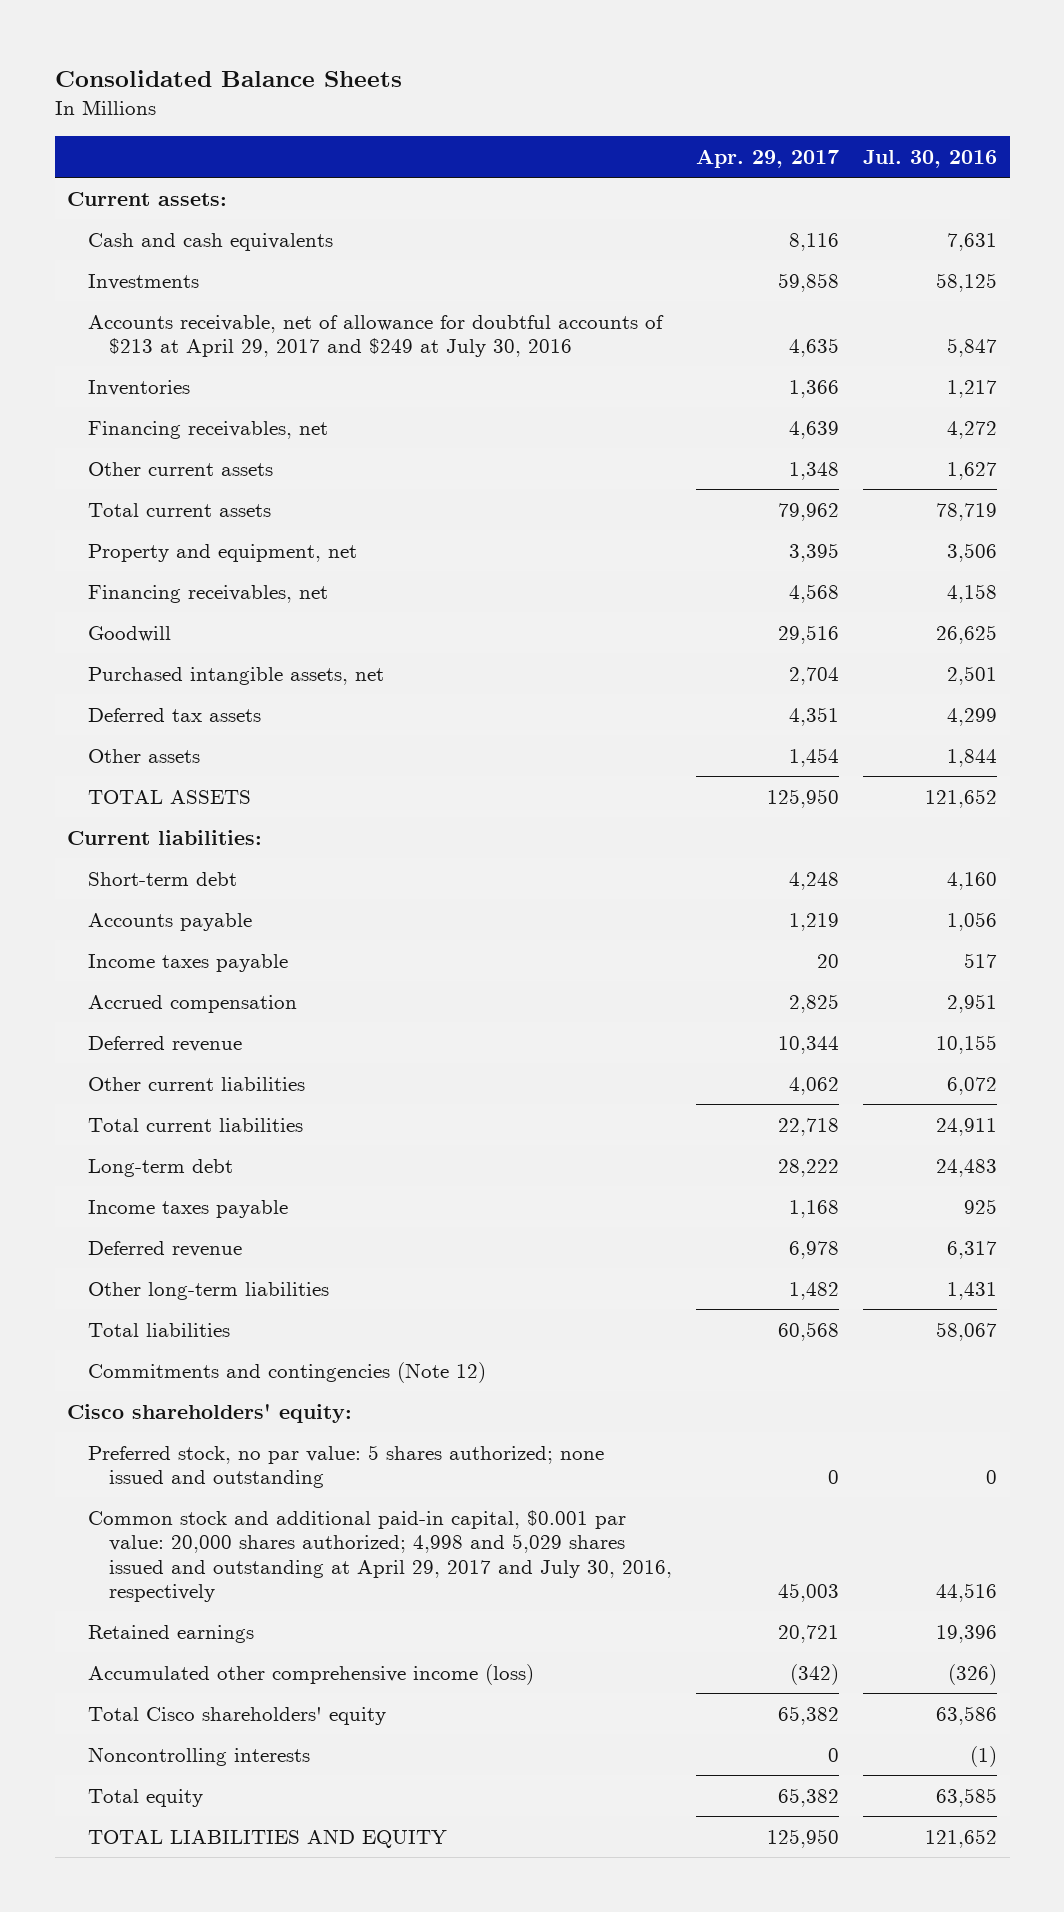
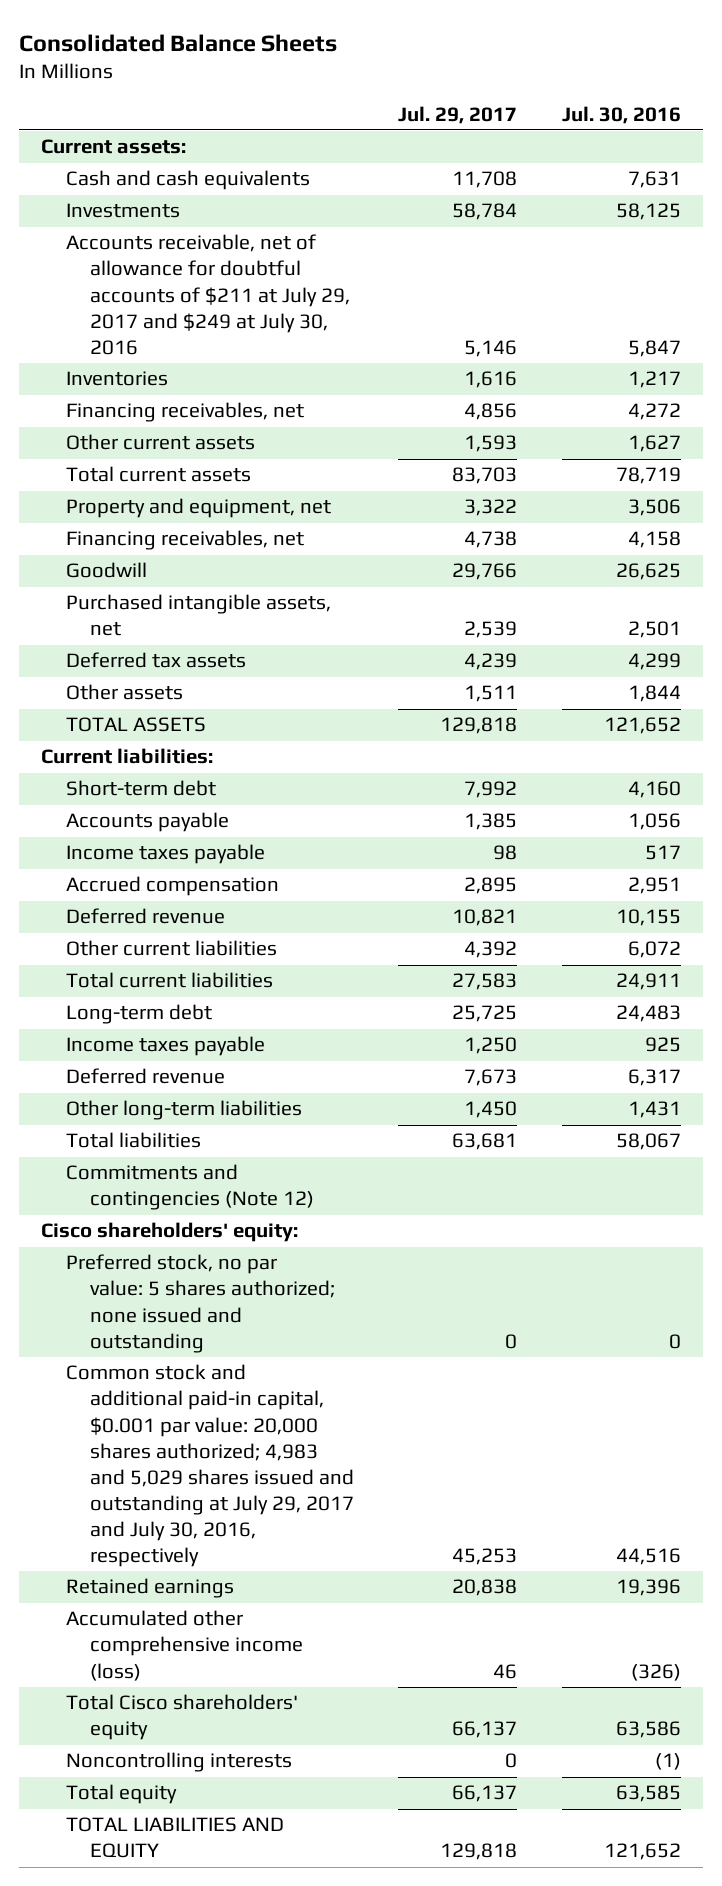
[696,148,840,168] Apr. 29, 2017 -> none
none -> [398,105,518,124] Jul. 29, 2017
[87,314,664,358] Accounts receivable, net of allowance for doubtful accounts of $213 at April 29, 2017 and $249 at July 30, 2016 -> [65,234,351,355] Accounts receivable, net of allowance for doubtful accounts of $211 at July 29, 2017 and $249 at July 30, 2016
[87,1509,672,1602] Common stock and additional paid-in capital, $0.001 par value: 20,000 shares authorized; 4,998 and 5,029 shares issued and outstanding at April 29, 2017 and July 30, 2016, respectively -> [65,1364,355,1567] Common stock and additional paid-in capital, $0.001 par value: 20,000 shares authorized; 4,983 and 5,029 shares issued and outstanding at July 29, 2017 and July 30, 2016, respectively

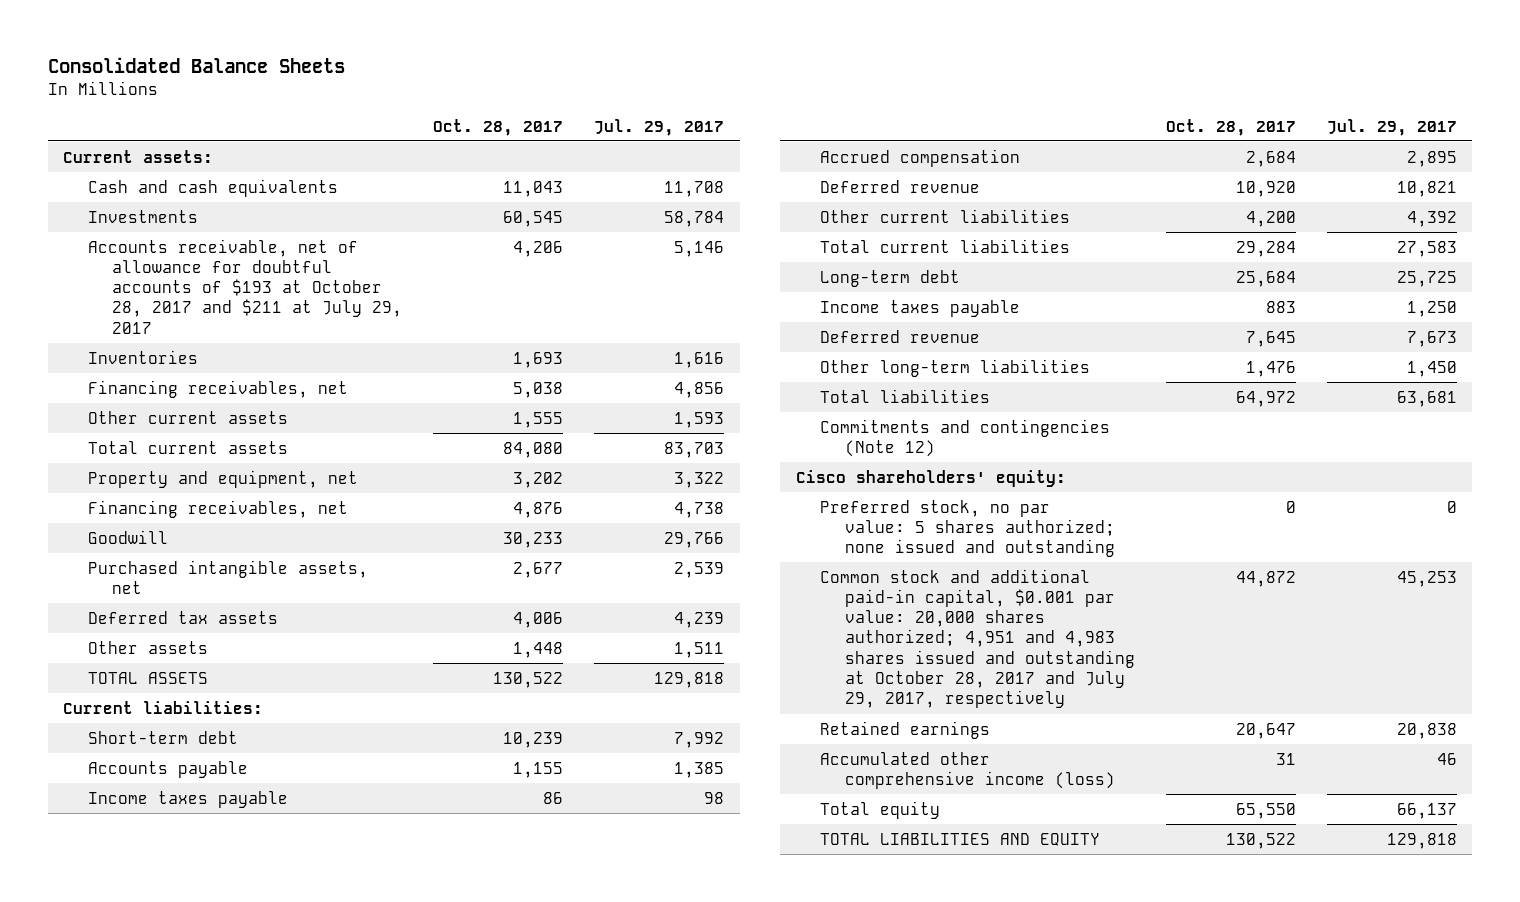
[561,105,681,124] Jul. 30, 2016 -> none
none -> [433,118,564,136] Oct. 28, 2017
[65,234,351,355] Accounts receivable, net of allowance for doubtful accounts of $211 at July 29, 2017 and $249 at July 30, 2016 -> [87,238,403,334] Accounts receivable, net of allowance for doubtful accounts of $193 at October 28, 2017 and $211 at July 29, 2017
[65,1364,355,1567] Common stock and additional paid-in capital, $0.001 par value: 20,000 shares authorized; 4,983 and 5,029 shares issued and outstanding at July 29, 2017 and July 30, 2016, respectively -> [820,568,1135,709] Common stock and additional paid-in capital, $0.001 par value: 20,000 shares authorized; 4,951 and 4,983 shares issued and outstanding at October 28, 2017 and July 29, 2017, respectively
[65,1694,298,1741] Total Cisco shareholders' equity -> none
[65,1752,292,1773] Noncontrolling interests -> none

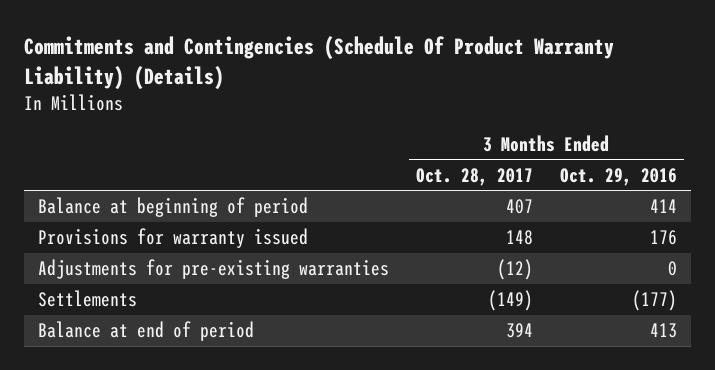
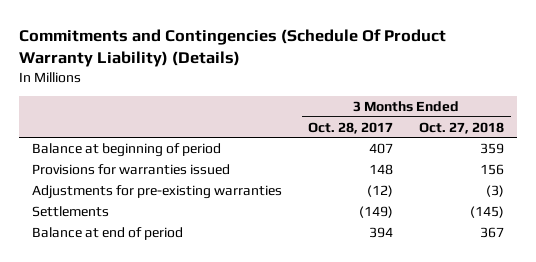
[560,167,678,186] Oct. 29, 2016 -> none
none -> [419,121,505,134] Oct. 27, 2018
[37,228,308,249] Provisions for warranty issued -> [32,163,231,175] Provisions for warranties issued

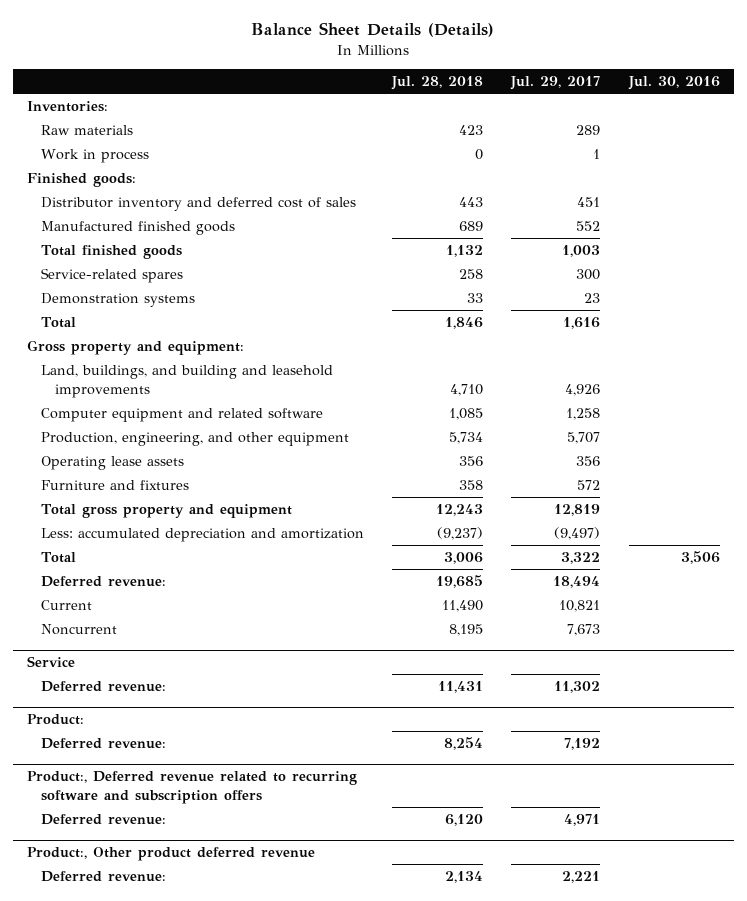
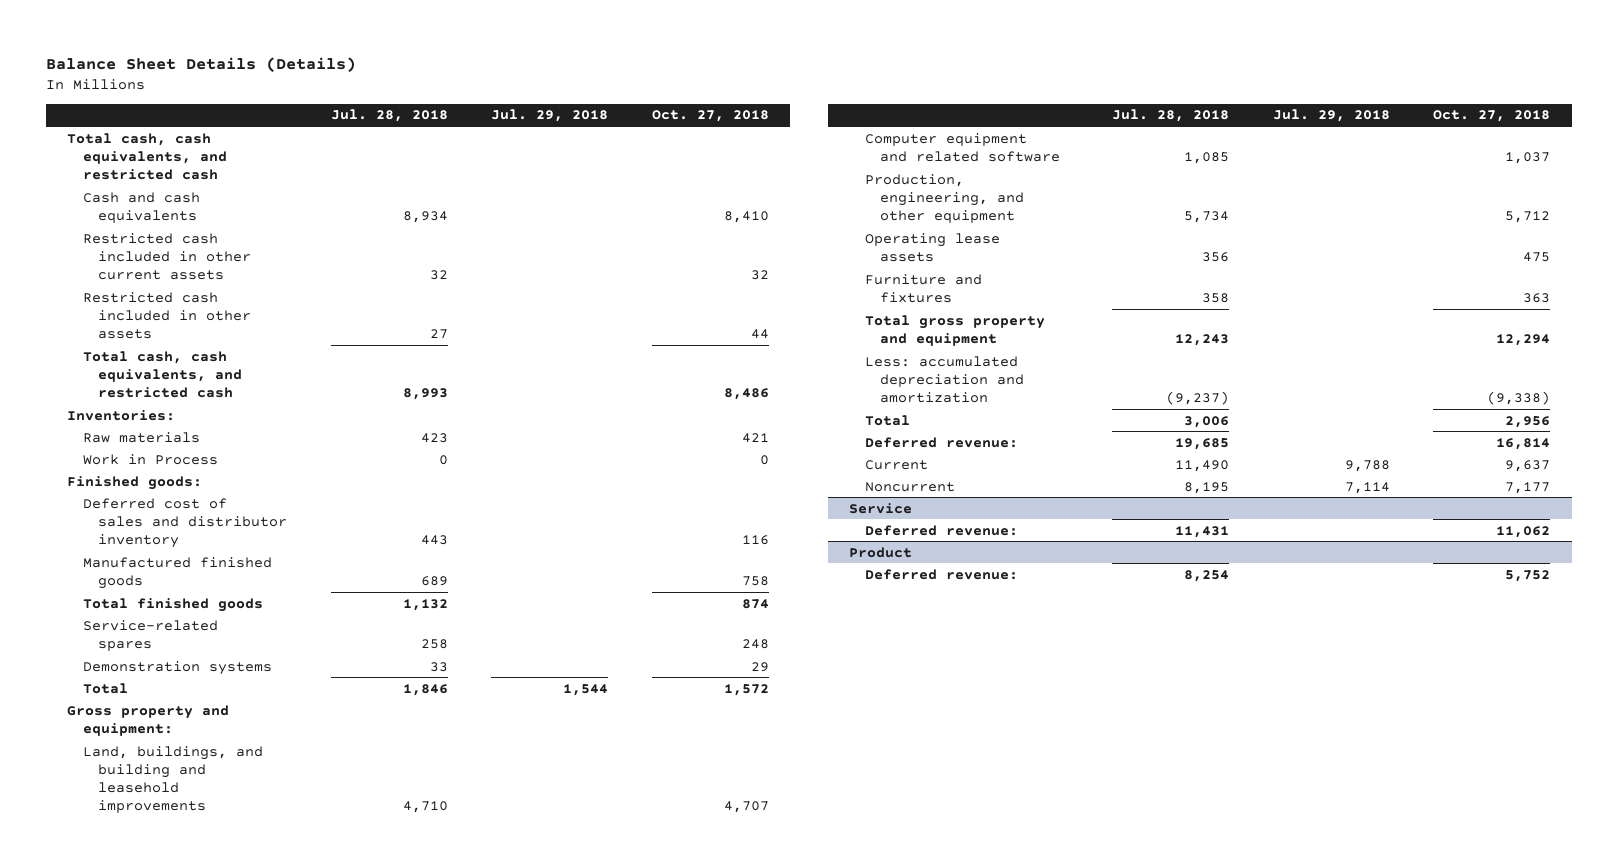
[510,76,601,91] Jul. 29, 2017 -> none
[627,76,720,91] Jul. 30, 2016 -> none
none -> [491,109,609,123] Jul. 29, 2018
none -> [651,110,769,123] Oct. 27, 2018
none -> [67,132,227,180] Total cash, cash equivalents, and restricted cash
none -> [82,191,200,223] Cash and cash equivalents
none -> [82,232,252,280] Restricted cash included in other current assets
none -> [82,291,252,339] Restricted cash included in other assets
none -> [82,350,243,398] Total cash, cash equivalents, and restricted cash
[41,148,150,163] Work in process -> [82,453,218,465] Work in Process
[41,196,357,211] Distributor inventory and deferred cost of sales -> [82,497,288,548] Deferred cost of sales and distributor inventory
[26,714,84,726] Product: -> [849,546,913,558] Product
[26,771,357,805] Product:, Deferred revenue related to recurring software and subscription offers -> none
[41,813,167,825] Deferred revenue: -> none
[26,847,315,862] Product:, Other product deferred revenue -> none
[41,870,167,882] Deferred revenue: -> none

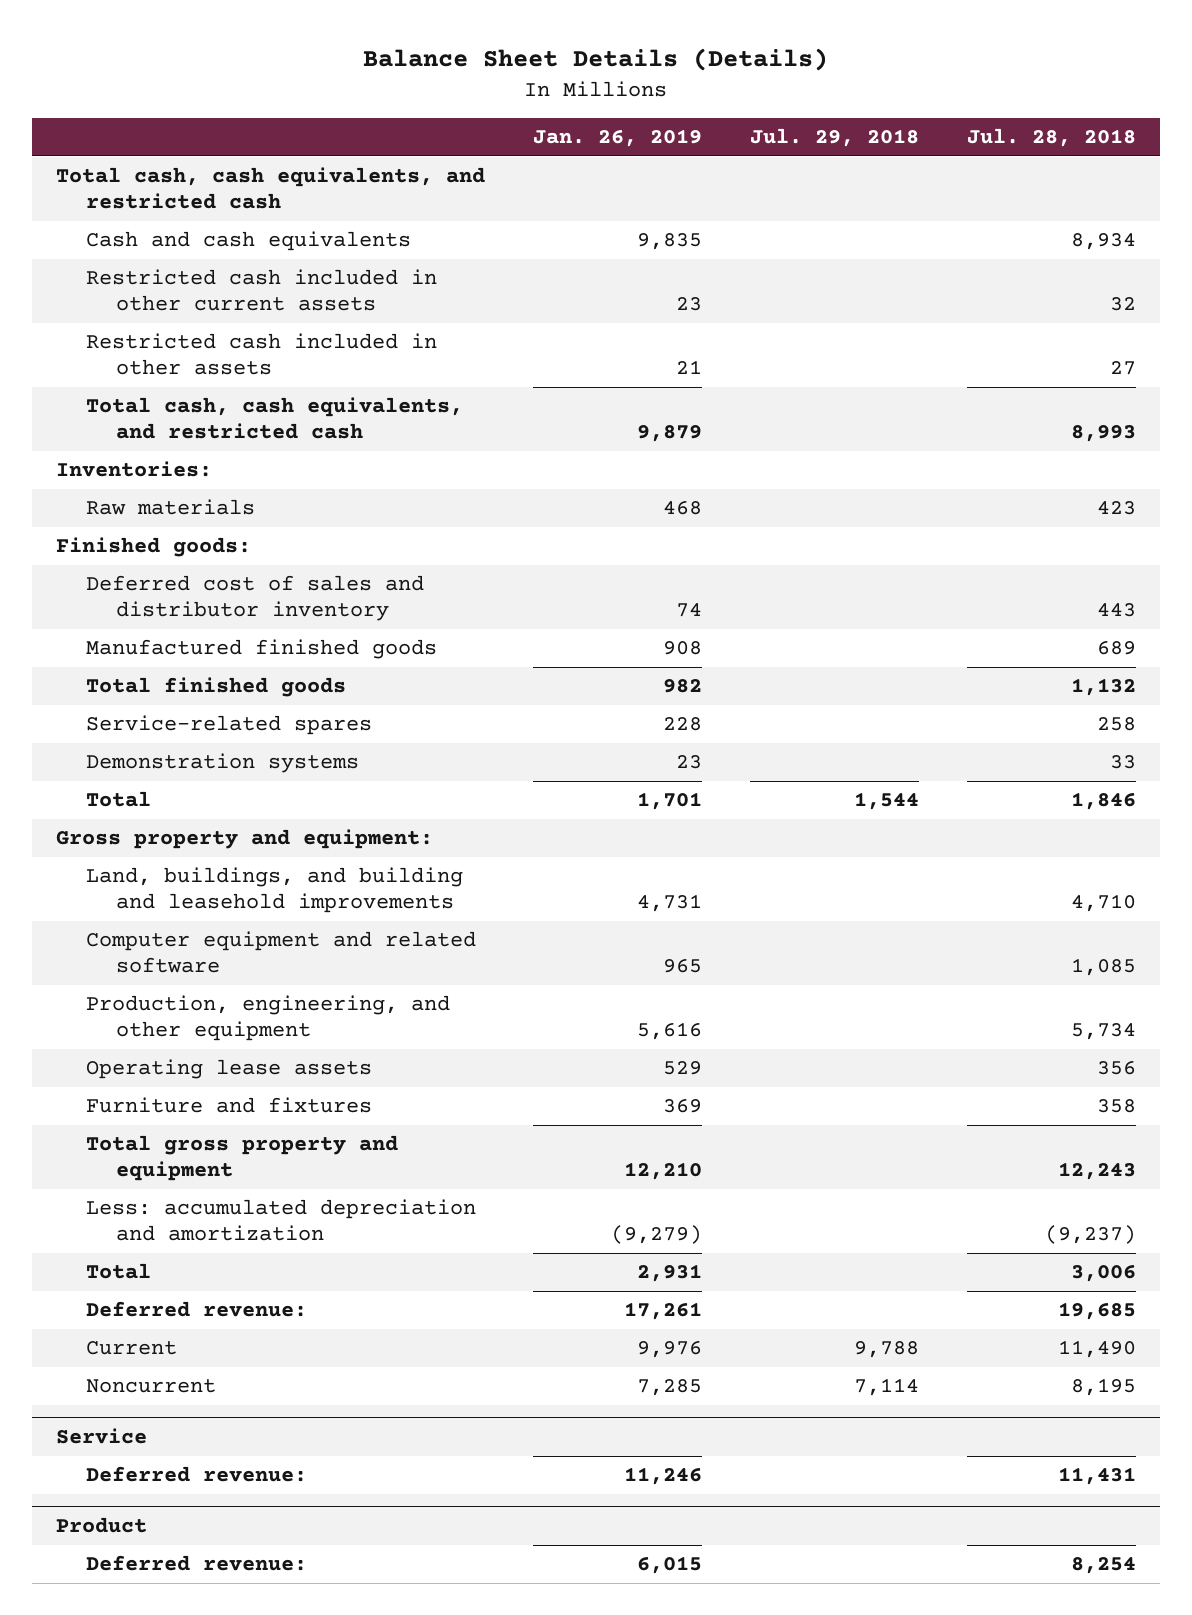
[651,110,769,123] Oct. 27, 2018 -> none
none -> [533,129,703,148] Jan. 26, 2019
[82,453,218,465] Work in Process -> none

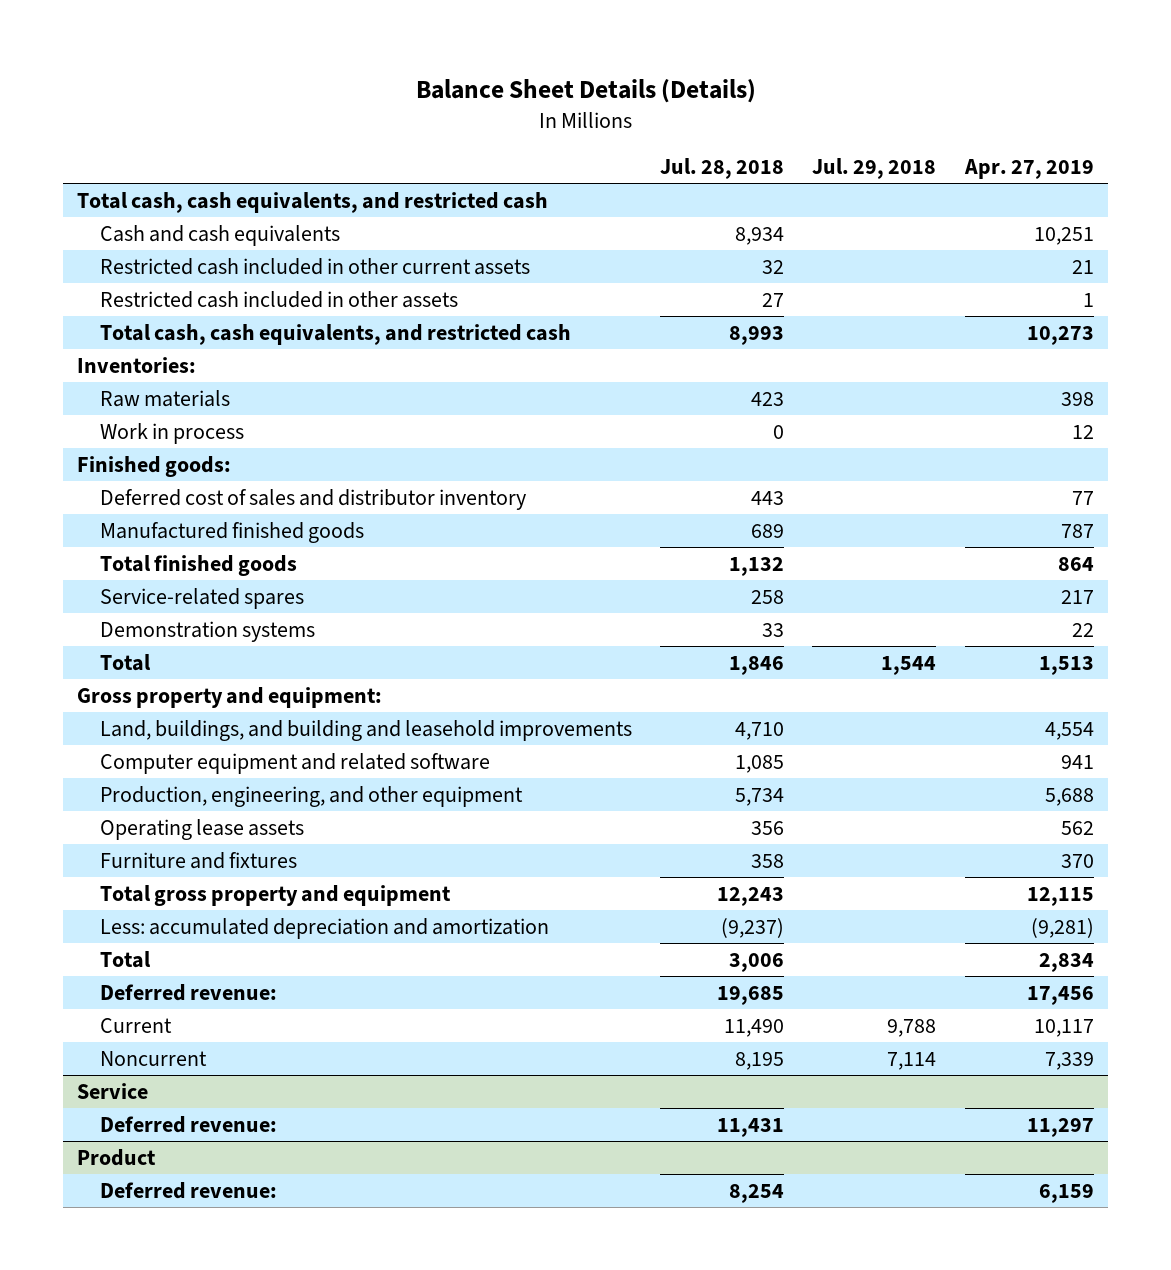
[533,129,703,148] Jan. 26, 2019 -> none
none -> [963,159,1094,180] Apr. 27, 2019
none -> [99,422,244,444] Work in process

